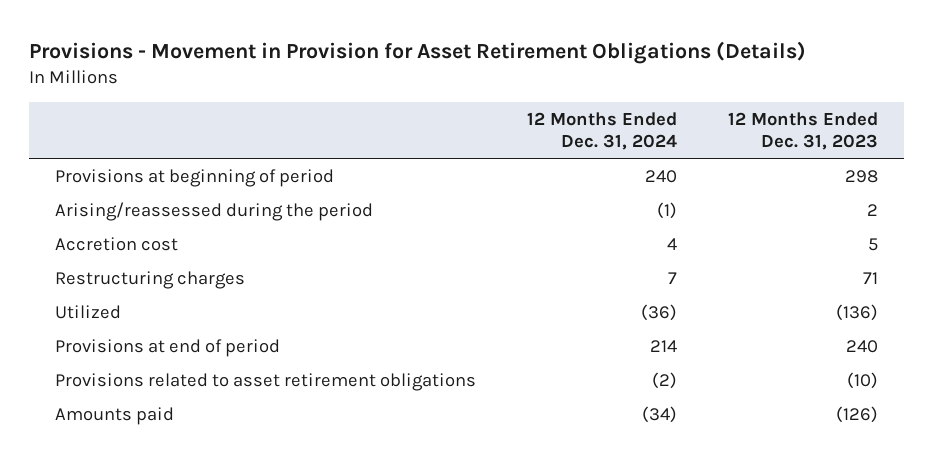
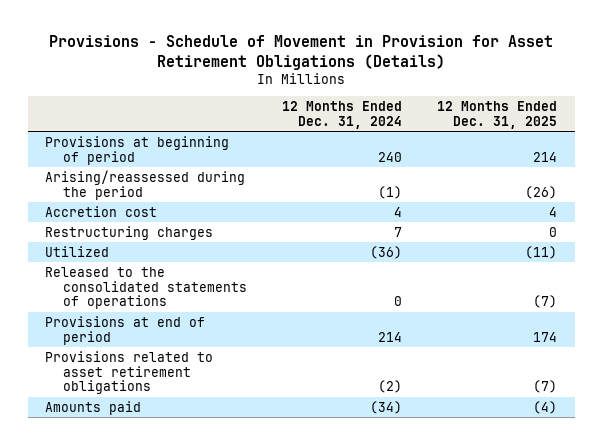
[29,41,807,65] Provisions - Movement in Provision for Asset Retirement Obligations (Details) -> [49,35,554,70] Provisions - Schedule of Movement in Provision for Asset Retirement Obligations (Details)
[728,112,879,151] 12 Months Ended Dec. 31, 2023 -> none
none -> [437,100,558,129] 12 Months Ended Dec. 31, 2025
none -> [45,266,247,310] Released to the consolidated statements of operations

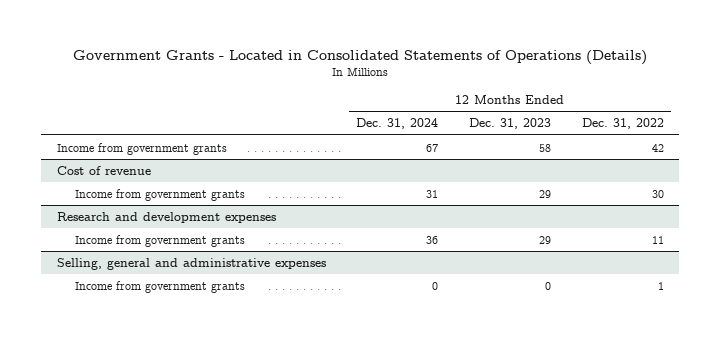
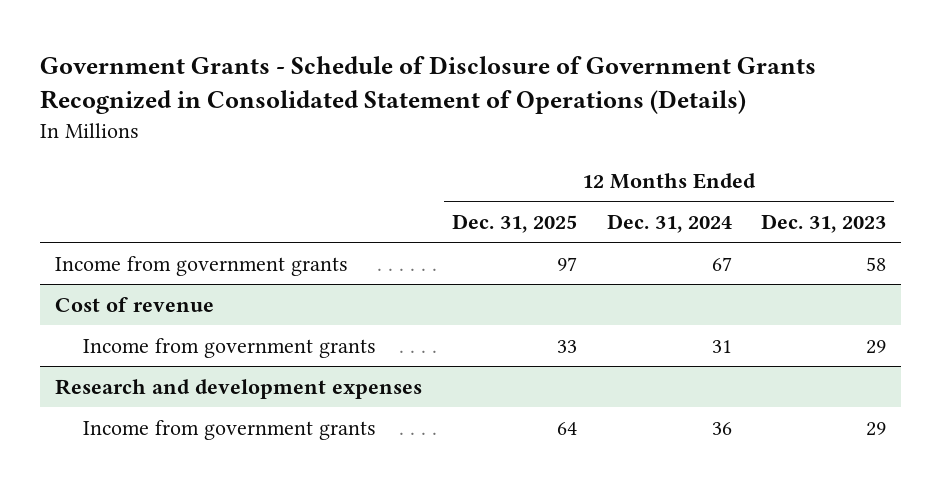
[73,49,648,65] Government Grants - Located in Consolidated Statements of Operations (Details) -> [40,56,817,115] Government Grants - Schedule of Disclosure of Government Grants Recognized in Consolidated Statement of Operations (Details)
[581,118,664,130] Dec. 31, 2022 -> none
none -> [451,213,577,233] Dec. 31, 2025
[56,257,326,270] Selling, general and administrative expenses -> none
[75,280,246,293] Income from government grants -> none

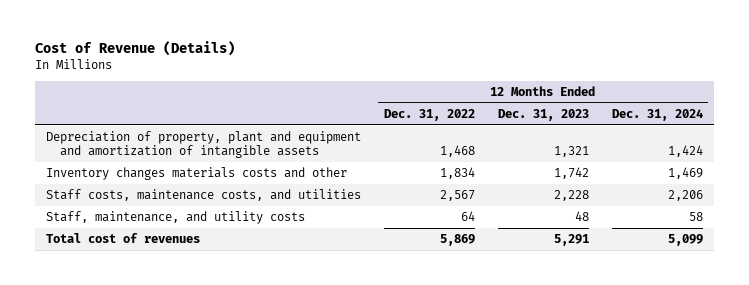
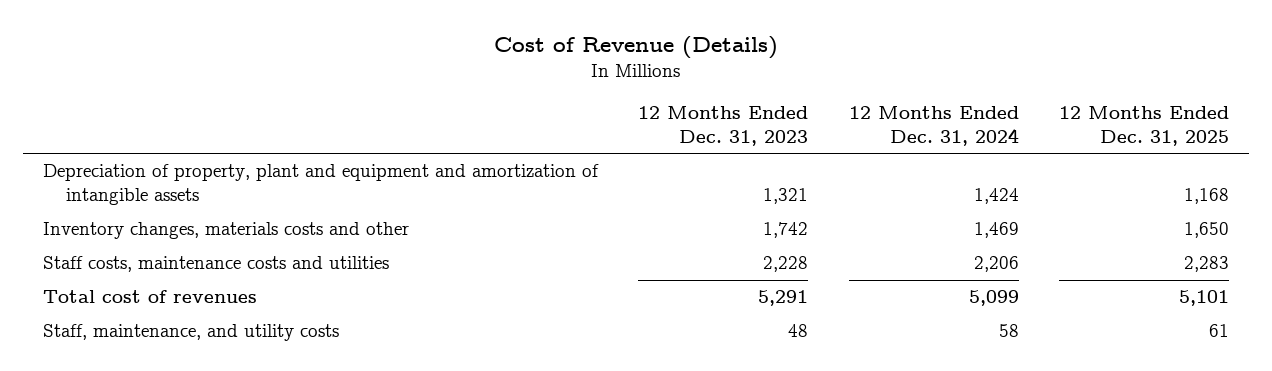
[383,108,475,121] Dec. 31, 2022 -> none
none -> [1058,105,1229,147] 12 Months Ended Dec. 31, 2025
[46,167,348,181] Inventory changes materials costs and other -> [43,222,410,240] Inventory changes, materials costs and other
[46,189,362,202] Staff costs, maintenance costs, and utilities -> [43,256,390,273] Staff costs, maintenance costs and utilities
[46,211,306,225] Staff, maintenance, and utility costs -> [43,324,340,342] Staff, maintenance, and utility costs

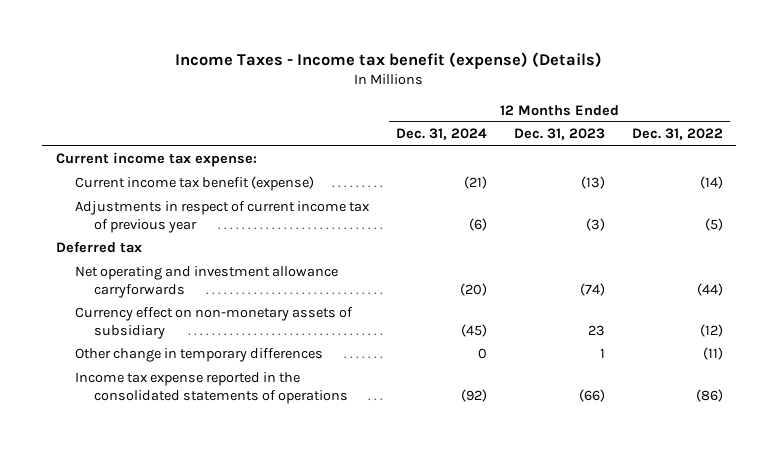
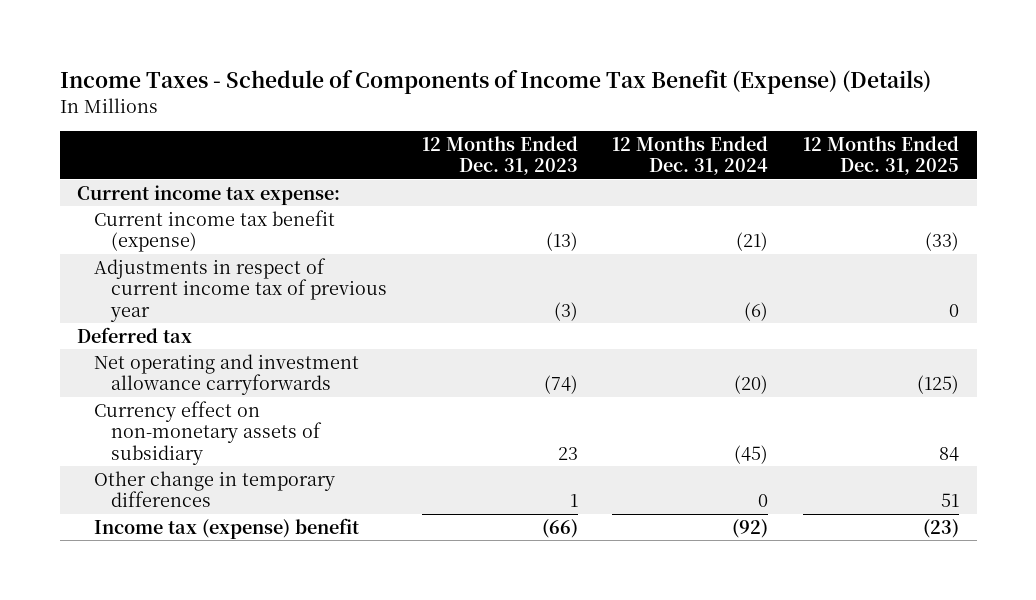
[175,51,603,69] Income Taxes - Income tax benefit (expense) (Details) -> [59,70,931,95] Income Taxes - Schedule of Components of Income Tax Benefit (Expense) (Details)
[631,128,723,141] Dec. 31, 2022 -> none
none -> [803,135,960,175] 12 Months Ended Dec. 31, 2025
[75,372,349,404] Income tax expense reported in the consolidated statements of operations -> [94,517,360,539] Income tax (expense) benefit

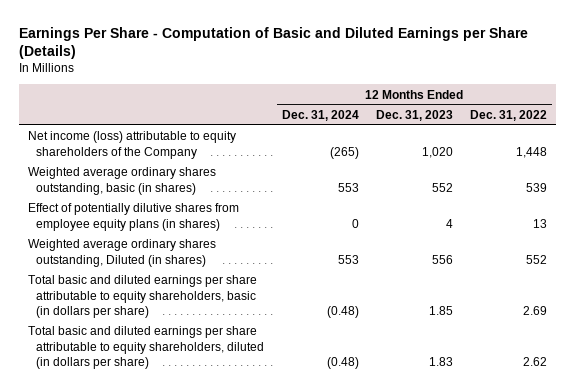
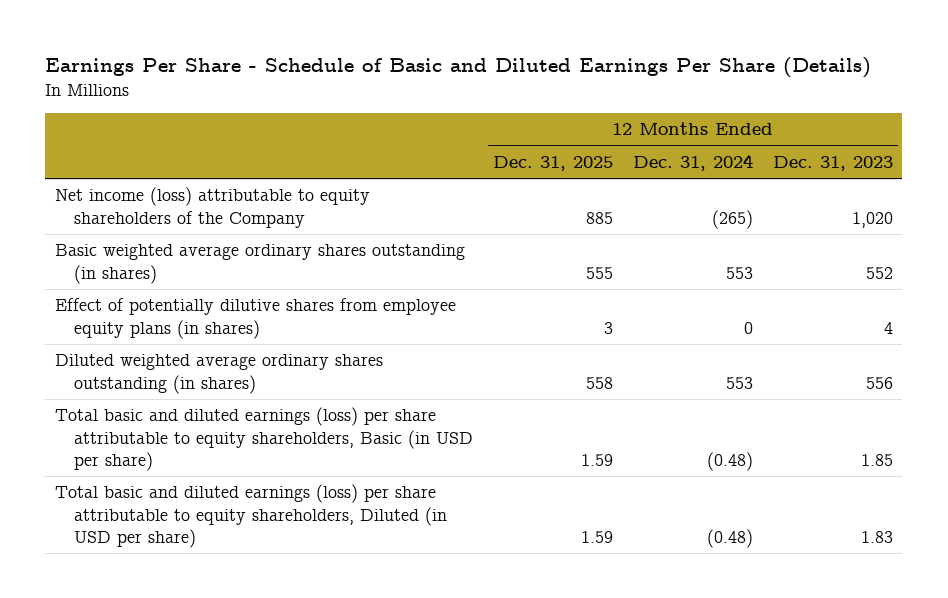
[18,26,528,60] Earnings Per Share - Computation of Basic and Diluted Earnings per Share (Details) -> [45,57,872,79] Earnings Per Share - Schedule of Basic and Diluted Earnings Per Share (Details)
[470,109,548,121] Dec. 31, 2022 -> none
none -> [493,156,614,172] Dec. 31, 2025
[27,167,216,195] Weighted average ordinary shares outstanding, basic (in shares) -> [55,244,466,284] Basic weighted average ordinary shares outstanding (in shares)
[27,239,216,267] Weighted average ordinary shares outstanding, Diluted (in shares) -> [55,354,384,394] Diluted weighted average ordinary shares outstanding (in shares)
[27,275,257,318] Total basic and diluted earnings per share attributable to equity shareholders, basic (in dollars per share) -> [55,407,474,471] Total basic and diluted earnings (loss) per share attributable to equity shareholders, Basic (in USD per share)
[27,326,265,369] Total basic and diluted earnings per share attributable to equity shareholders, diluted (in dollars per share) -> [55,484,448,548] Total basic and diluted earnings (loss) per share attributable to equity shareholders, Diluted (in USD per share)

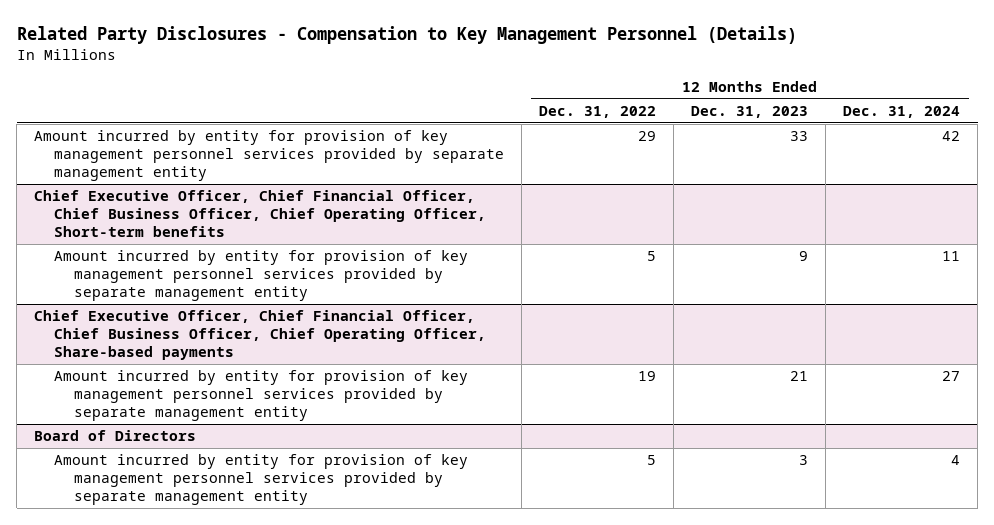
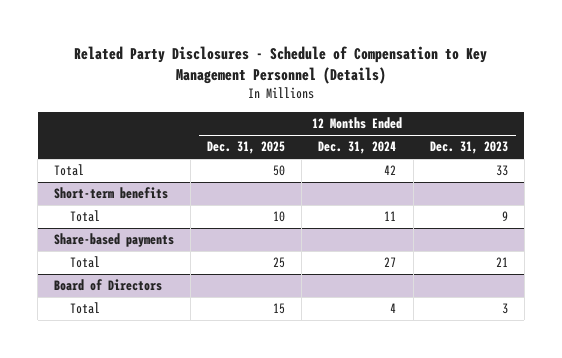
[16,25,797,44] Related Party Disclosures - Compensation to Key Management Personnel (Details) -> [73,45,487,84] Related Party Disclosures - Schedule of Compensation to Key Management Personnel (Details)
[539,106,657,119] Dec. 31, 2022 -> none
none -> [207,141,286,155] Dec. 31, 2025
[34,130,505,182] Amount incurred by entity for provision of key management personnel services provided by separate management entity -> [54,164,85,177] Total
[34,190,487,238] Chief Executive Officer, Chief Financial Officer, Chief Business Officer, Chief Operating Officer, Short-term benefits -> [54,187,169,200] Short-term benefits
[54,250,469,302] Amount incurred by entity for provision of key management personnel services provided by separate management entity -> [69,210,100,223] Total
[34,310,487,361] Chief Executive Officer, Chief Financial Officer, Chief Business Officer, Chief Operating Officer, Share-based payments -> [54,233,175,248] Share-based payments
[54,370,469,422] Amount incurred by entity for provision of key management personnel services provided by separate management entity -> [69,256,100,269] Total
[54,454,469,506] Amount incurred by entity for provision of key management personnel services provided by separate management entity -> [69,302,100,315] Total

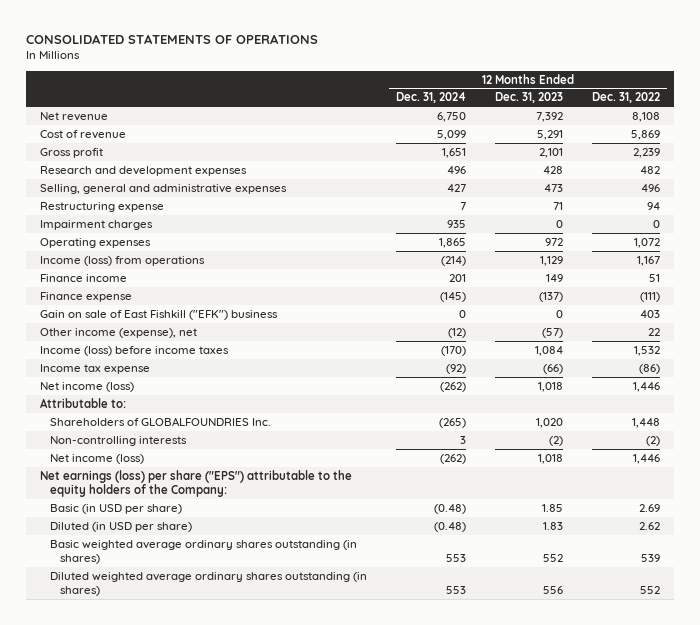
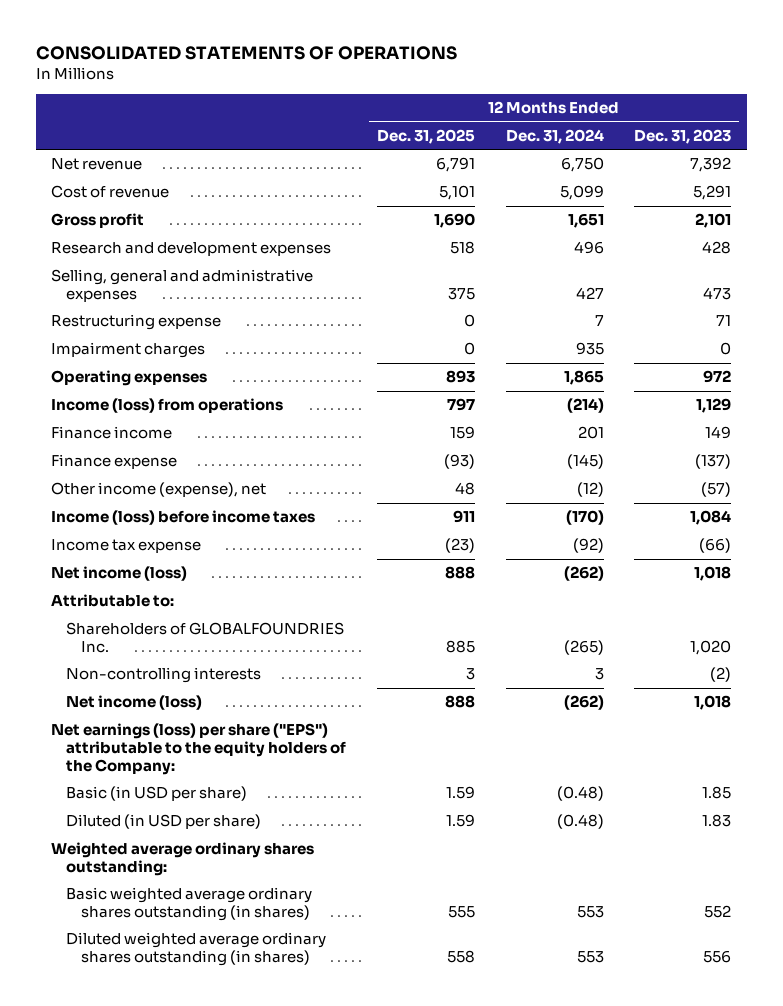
[591,92,660,104] Dec. 31, 2022 -> none
none -> [376,128,475,144] Dec. 31, 2025
[40,309,279,320] Gain on sale of East Fishkill ("EFK") business -> none
none -> [51,842,315,876] Weighted average ordinary shares outstanding:

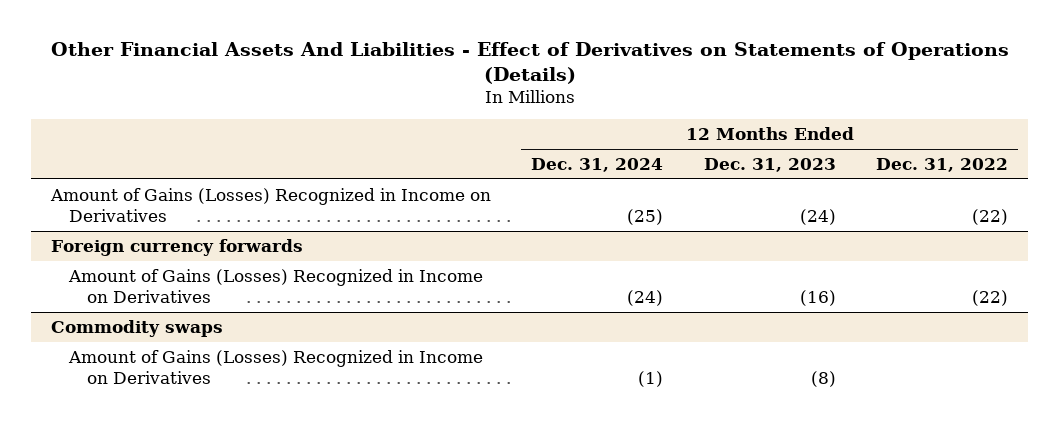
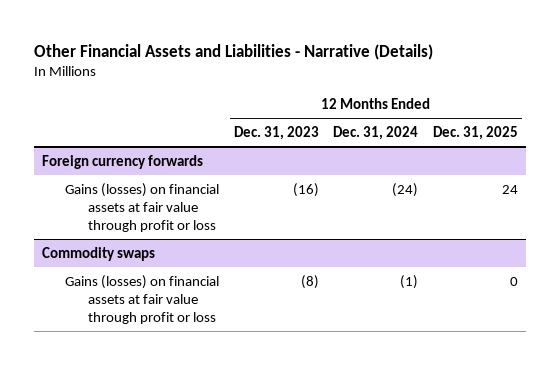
[50,41,1009,85] Other Financial Assets And Liabilities - Effect of Derivatives on Statements of Operations (Details) -> [34,43,434,60] Other Financial Assets and Liabilities - Narrative (Details)
[876,157,1009,172] Dec. 31, 2022 -> none
none -> [433,126,519,141] Dec. 31, 2025
[49,187,491,222] Amount of Gains (Losses) Recognized in Income on Derivatives -> none
[68,268,484,303] Amount of Gains (Losses) Recognized in Income on Derivatives -> [64,182,219,232] Gains (losses) on financial assets at fair value through profit or loss
[68,349,484,384] Amount of Gains (Losses) Recognized in Income on Derivatives -> [64,274,219,324] Gains (losses) on financial assets at fair value through profit or loss

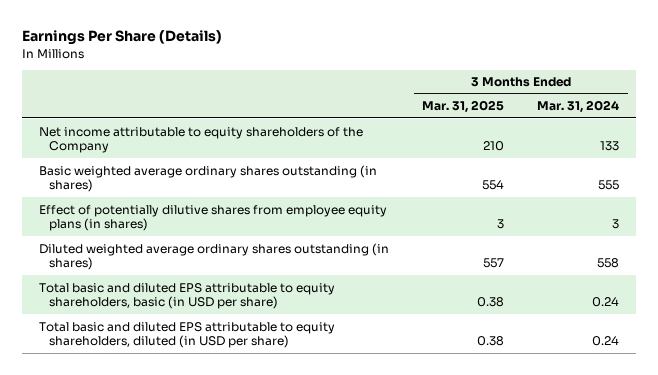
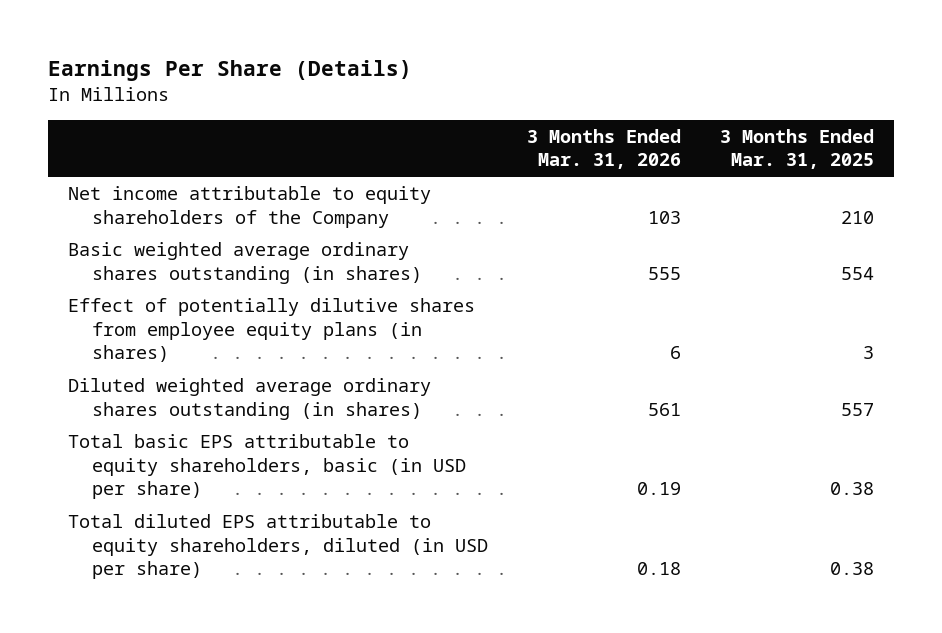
[537,100,620,114] Mar. 31, 2024 -> none
none -> [526,128,681,170] 3 Months Ended Mar. 31, 2026
[38,282,335,310] Total basic and diluted EPS attributable to equity shareholders, basic (in USD per share) -> [67,434,466,499] Total basic EPS attributable to equity shareholders, basic (in USD per share)
[38,321,335,349] Total basic and diluted EPS attributable to equity shareholders, diluted (in USD per share) -> [67,514,488,579] Total diluted EPS attributable to equity shareholders, diluted (in USD per share)

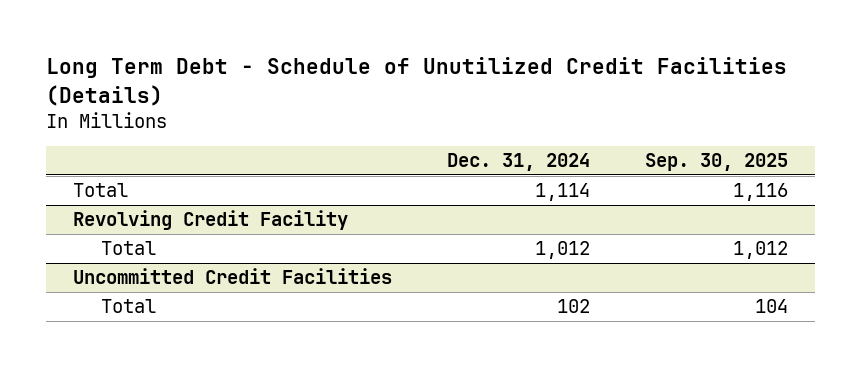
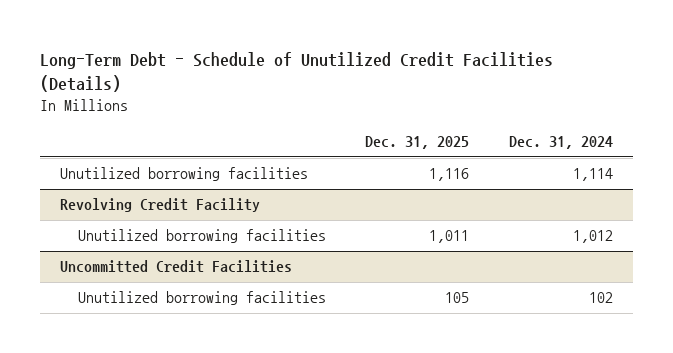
[45,57,787,106] Long Term Debt - Schedule of Unutilized Credit Facilities (Details) -> [40,51,554,92] Long-Term Debt - Schedule of Unutilized Credit Facilities (Details)
[644,153,788,172] Sep. 30, 2025 -> none
none -> [365,136,470,150] Dec. 31, 2025
[73,183,129,198] Total -> [60,167,309,182] Unutilized borrowing facilities
[100,241,156,256] Total -> [77,229,326,244] Unutilized borrowing facilities
[100,299,156,314] Total -> [77,291,326,306] Unutilized borrowing facilities

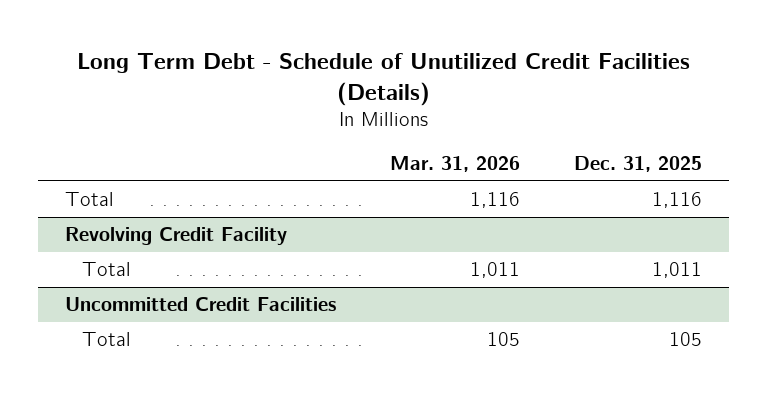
[40,51,554,92] Long-Term Debt - Schedule of Unutilized Credit Facilities (Details) -> [76,52,690,106] Long Term Debt - Schedule of Unutilized Credit Facilities (Details)
[509,136,614,150] Dec. 31, 2024 -> none
none -> [390,156,521,173] Mar. 31, 2026
[60,167,309,182] Unutilized borrowing facilities -> [65,192,115,207] Total
[77,229,326,244] Unutilized borrowing facilities -> [82,262,132,277] Total
[77,291,326,306] Unutilized borrowing facilities -> [82,332,132,347] Total

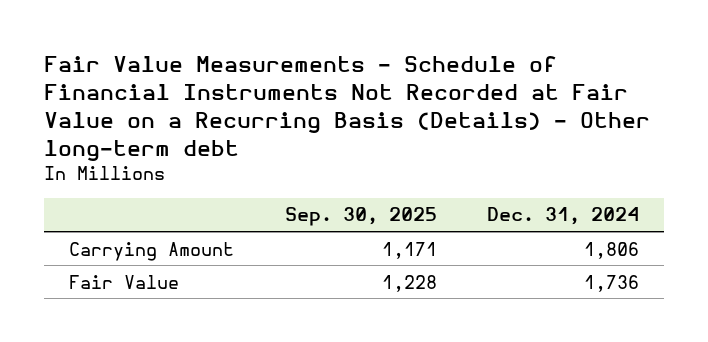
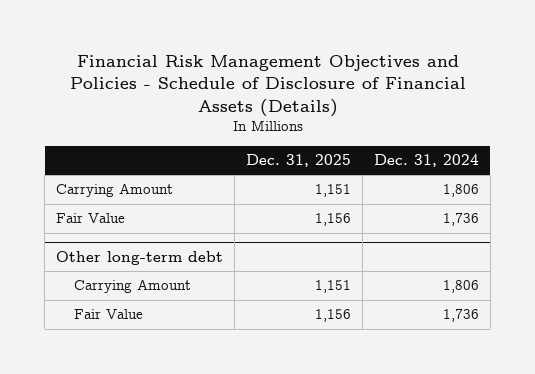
[44,55,651,161] Fair Value Measurements - Schedule of Financial Instruments Not Recorded at Fair Value on a Recurring Basis (Details) - Other long-term debt -> [69,55,466,117] Financial Risk Management Objectives and Policies - Schedule of Disclosure of Financial Assets (Details)
[284,207,437,227] Sep. 30, 2025 -> none
none -> [246,154,352,168] Dec. 31, 2025
none -> [56,250,224,265] Other long-term debt
none -> [73,279,191,294] Carrying Amount
none -> [73,309,143,320] Fair Value

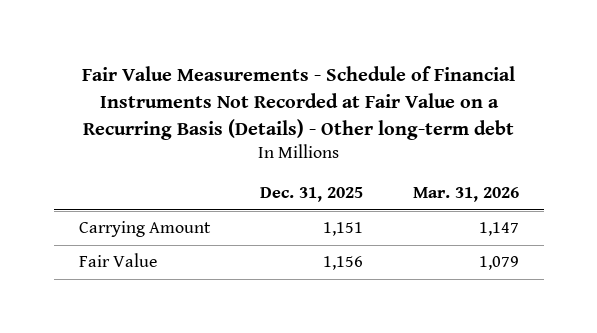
[69,55,466,117] Financial Risk Management Objectives and Policies - Schedule of Disclosure of Financial Assets (Details) -> [81,65,515,140] Fair Value Measurements - Schedule of Financial Instruments Not Recorded at Fair Value on a Recurring Basis (Details) - Other long-term debt
[373,154,479,168] Dec. 31, 2024 -> none
none -> [412,186,519,202] Mar. 31, 2026
[56,250,224,265] Other long-term debt -> none
[73,279,191,294] Carrying Amount -> none
[73,309,143,320] Fair Value -> none

